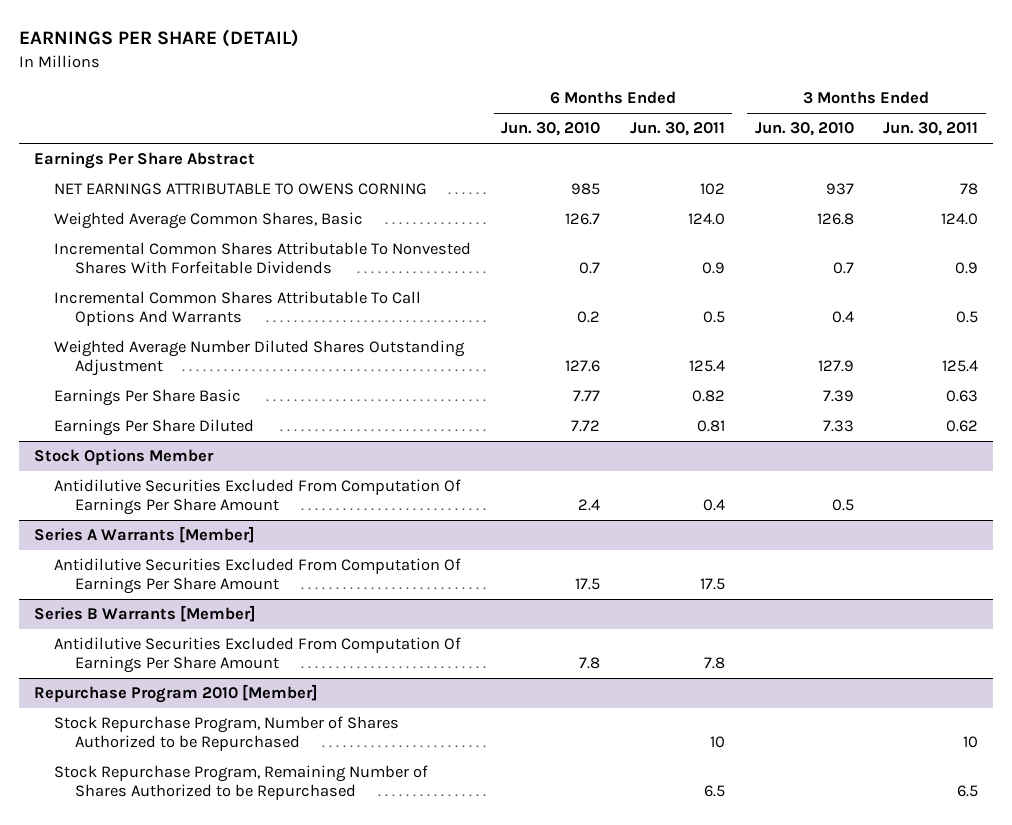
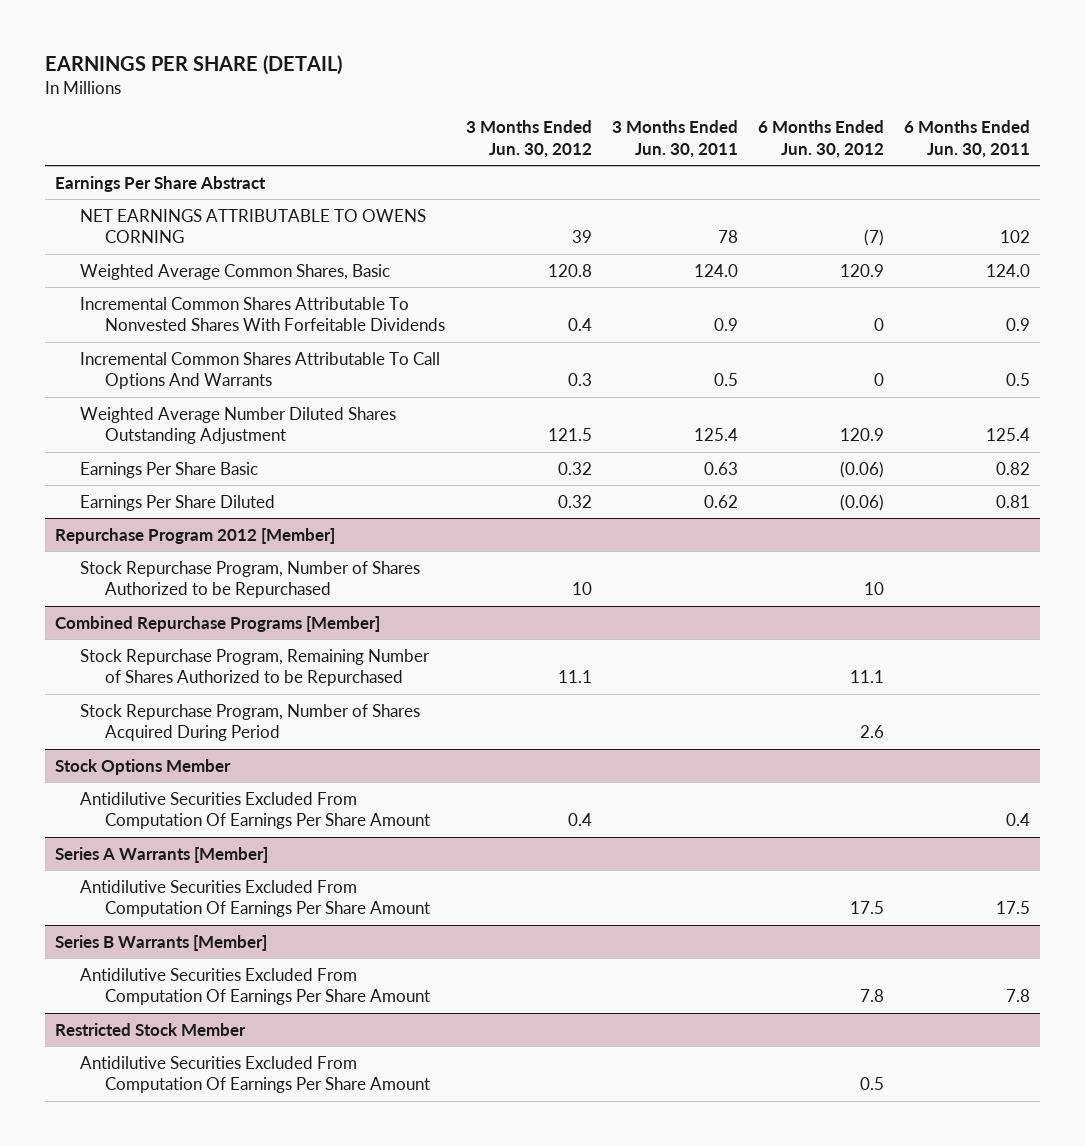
[501,122,601,137] Jun. 30, 2010 -> none
[754,122,854,137] Jun. 30, 2010 -> none
none -> [465,120,592,158] 3 Months Ended Jun. 30, 2012
none -> [757,120,884,158] 6 Months Ended Jun. 30, 2012
none -> [55,527,336,544] Repurchase Program 2012 [Member]
none -> [80,560,421,599] Stock Repurchase Program, Number of Shares Authorized to be Repurchased
none -> [55,615,381,632] Combined Repurchase Programs [Member]
none -> [80,648,431,687] Stock Repurchase Program, Remaining Number of Shares Authorized to be Repurchased
none -> [80,703,421,742] Stock Repurchase Program, Number of Shares Acquired During Period
[33,684,318,704] Repurchase Program 2010 [Member] -> none
[54,716,400,752] Stock Repurchase Program, Number of Shares Authorized to be Repurchased -> none
[54,765,429,801] Stock Repurchase Program, Remaining Number of Shares Authorized to be Repurchased -> none
none -> [55,1022,247,1036] Restricted Stock Member
none -> [80,1055,431,1094] Antidilutive Securities Excluded From Computation Of Earnings Per Share Amount

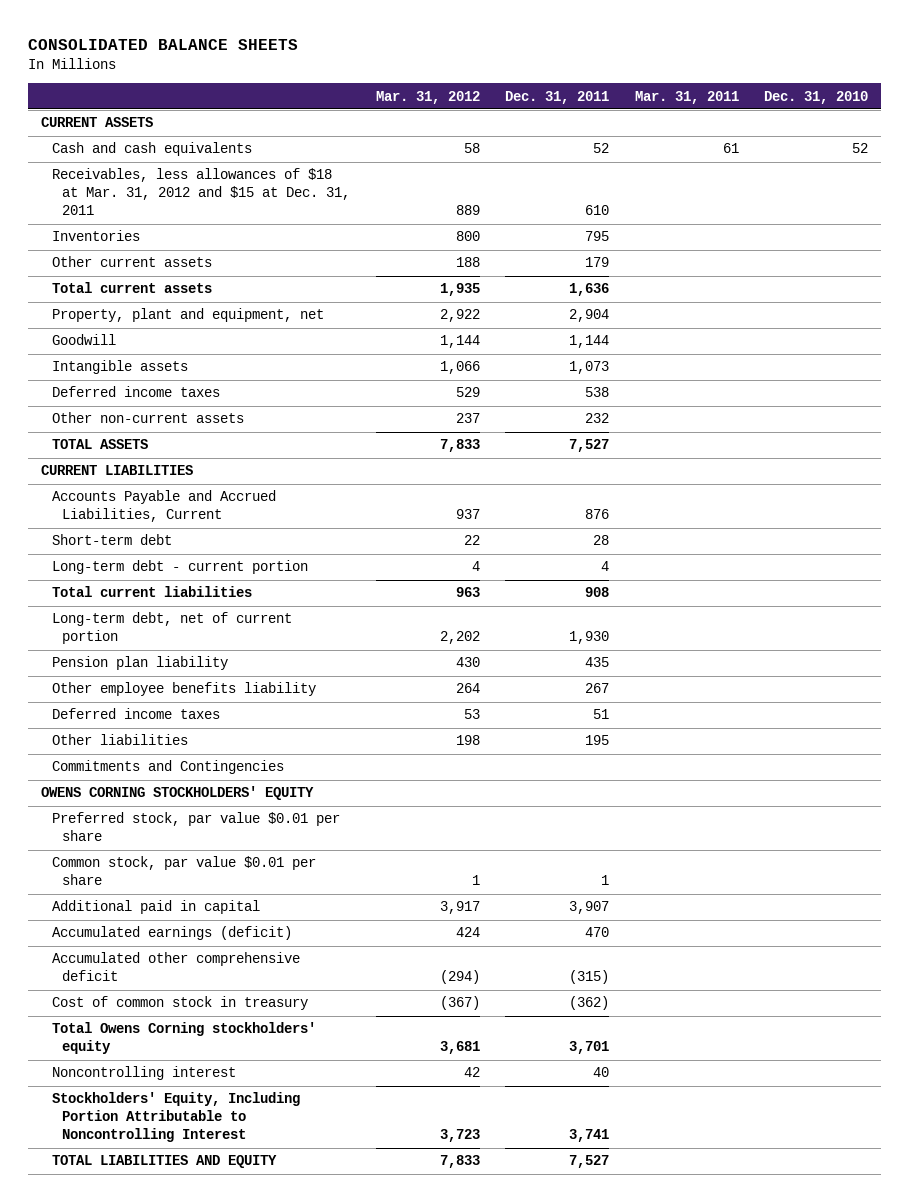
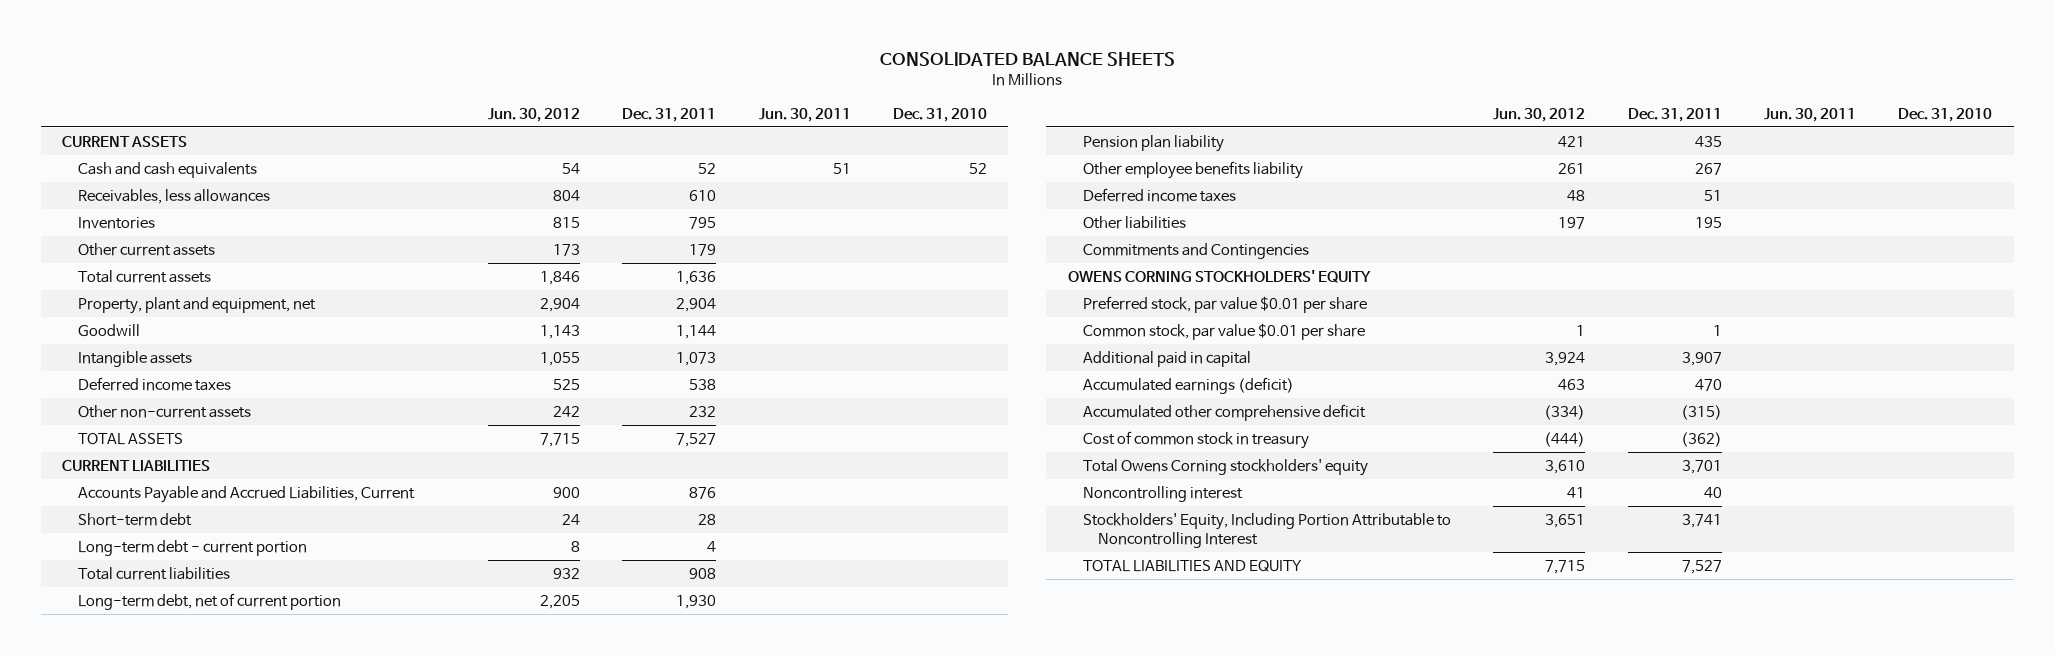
[375,90,480,104] Mar. 31, 2012 -> none
[634,90,739,104] Mar. 31, 2011 -> none
none -> [488,108,581,123] Jun. 30, 2012
none -> [758,108,851,123] Jun. 30, 2011
[51,168,351,216] Receivables, less allowances of $18 at Mar. 31, 2012 and $15 at Dec. 31, 2011 -> [77,188,270,204] Receivables, less allowances

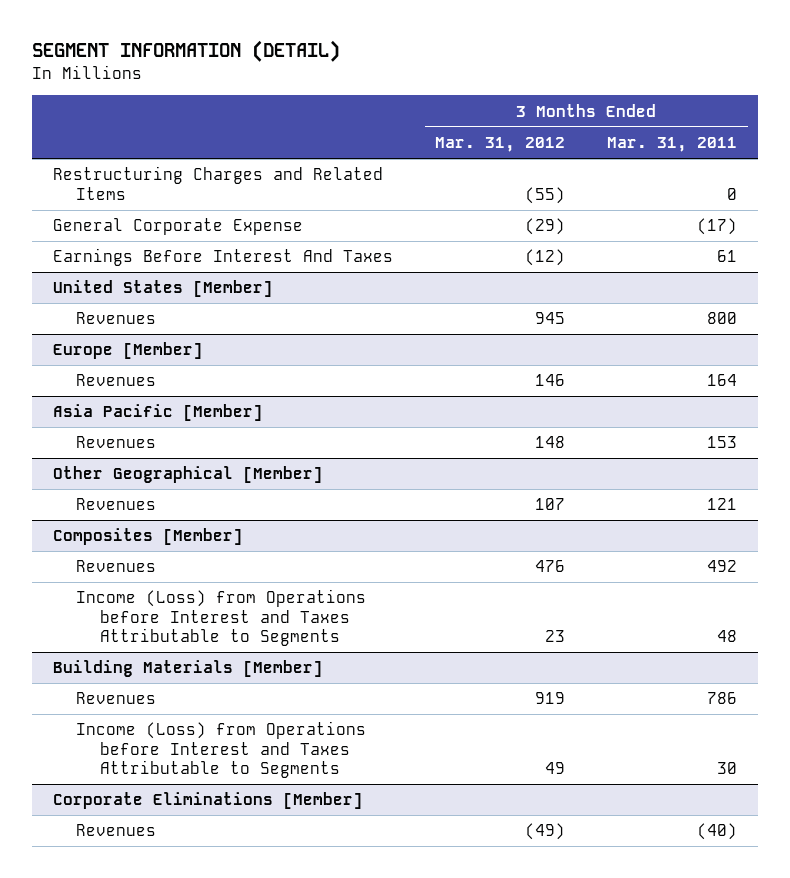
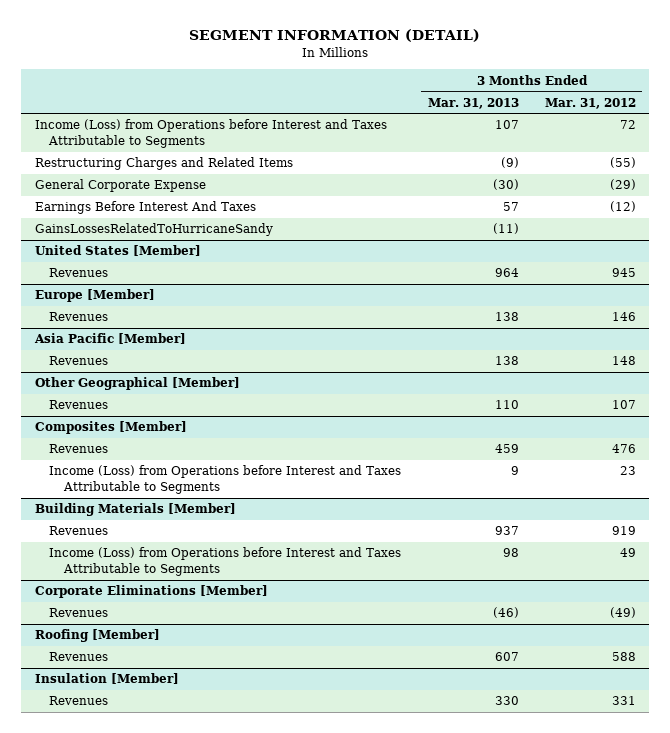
[607,136,738,152] Mar. 31, 2011 -> none
none -> [427,97,519,109] Mar. 31, 2013
none -> [34,119,387,149] Income (Loss) from Operations before Interest and Taxes Attributable to Segments
none -> [34,223,273,237] GainsLossesRelatedToHurricaneSandy
none -> [34,629,160,643] Roofing [Member]
none -> [49,652,109,662] Revenues
none -> [34,673,179,685] Insulation [Member]
none -> [49,696,109,706] Revenues

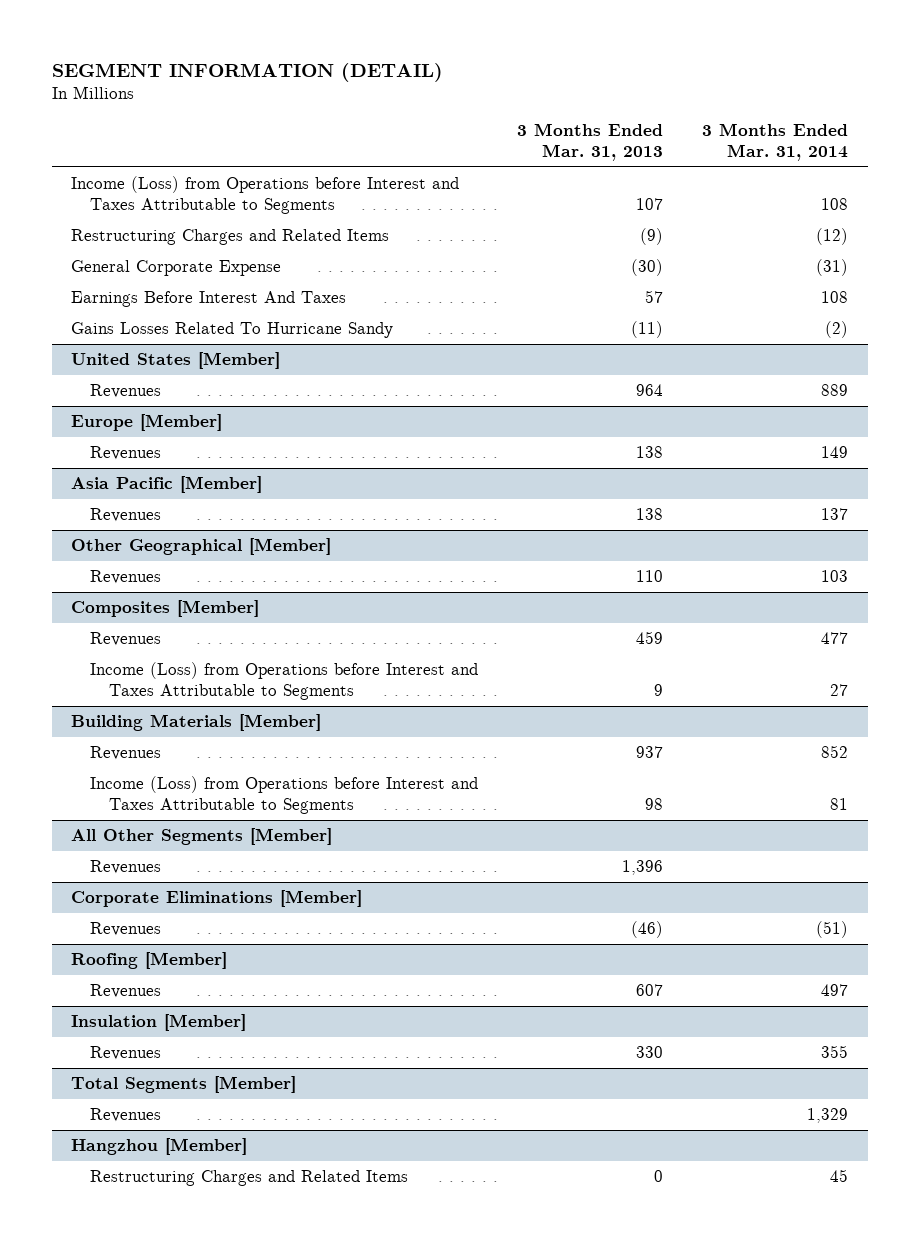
[544,97,636,109] Mar. 31, 2012 -> none
none -> [702,123,849,162] 3 Months Ended Mar. 31, 2014
[34,223,273,237] GainsLossesRelatedToHurricaneSandy -> [71,321,394,338] Gains Losses Related To Hurricane Sandy
none -> [71,827,333,845] All Other Segments [Member]
none -> [89,859,161,874] Revenues
none -> [71,1075,297,1093] Total Segments [Member]
none -> [89,1107,161,1122] Revenues
none -> [71,1137,248,1155] Hangzhou [Member]
none -> [89,1169,408,1186] Restructuring Charges and Related Items

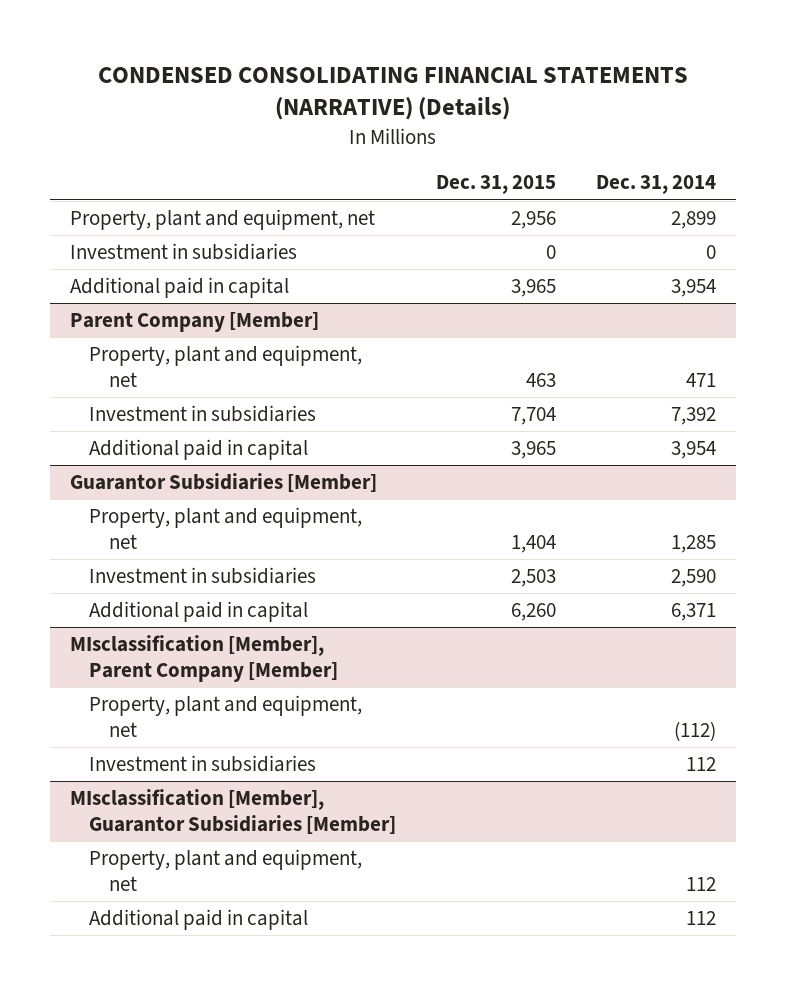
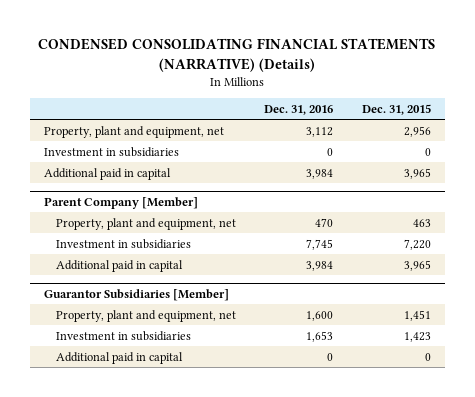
[595,175,716,195] Dec. 31, 2014 -> none
none -> [264,104,334,115] Dec. 31, 2016
[511,407,557,426] 7,704 -> [403,238,431,250] 7,220
[69,635,339,683] MIsclassification [Member], Parent Company [Member] -> none
[89,695,363,738] Property, plant and equipment, net -> none
[89,755,317,773] Investment in subsidiaries -> none
[69,789,397,835] MIsclassification [Member], Guarantor Subsidiaries [Member] -> none
[89,849,363,892] Property, plant and equipment, net -> none
[89,909,309,931] Additional paid in capital -> none
[511,535,557,554] 1,404 -> [403,309,431,321] 1,451
[511,569,557,588] 2,503 -> [403,331,431,342] 1,423
[511,603,557,622] 6,260 -> [424,352,431,361] 0

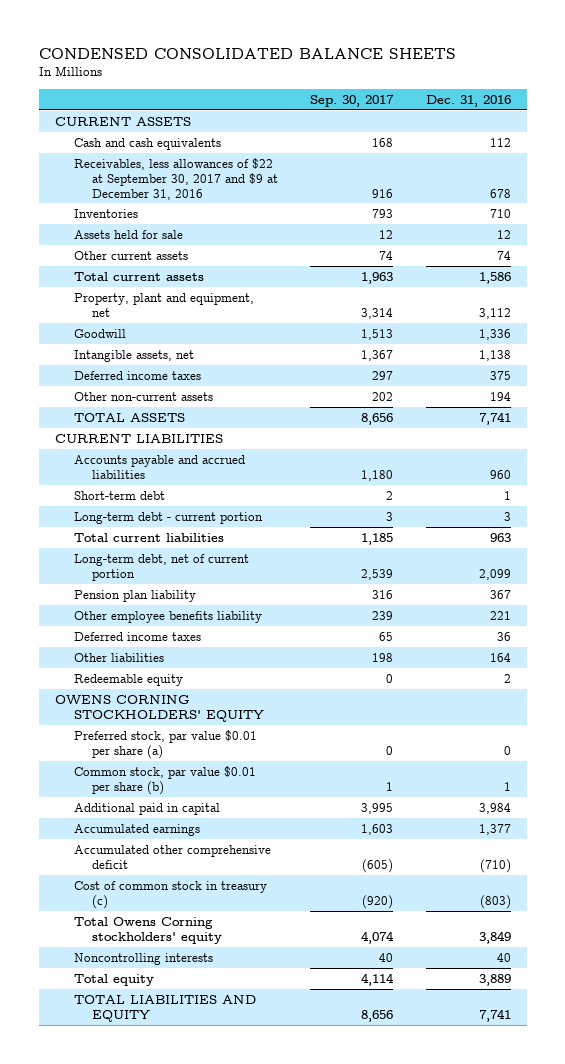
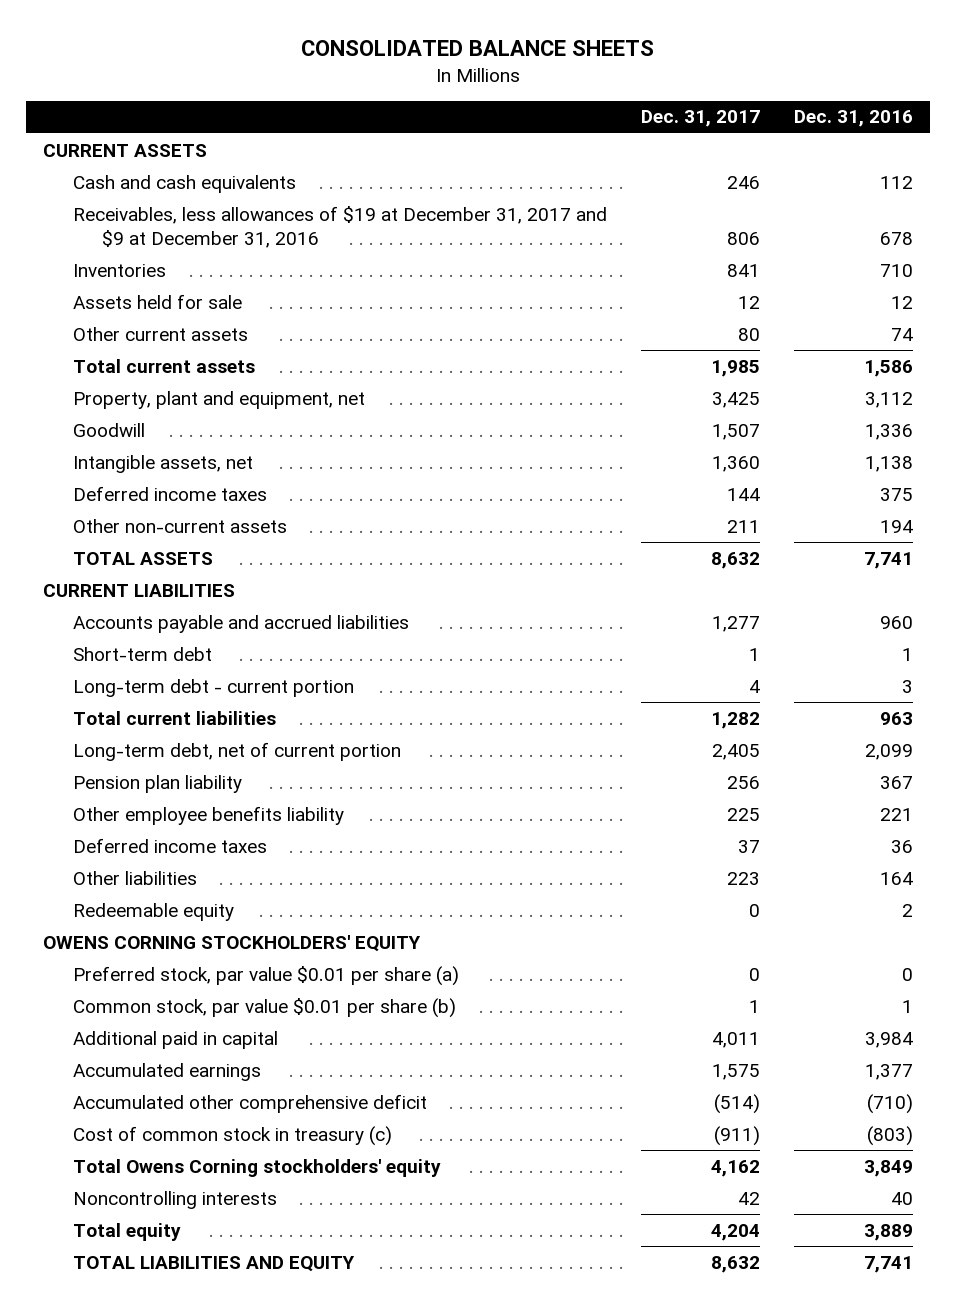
[38,47,456,59] CONDENSED CONSOLIDATED BALANCE SHEETS -> [300,39,654,56] CONSOLIDATED BALANCE SHEETS
[310,94,395,107] Sep. 30, 2017 -> none
none -> [640,110,760,128] Dec. 31, 2017
[73,157,279,200] Receivables, less allowances of $22 at September 30, 2017 and $9 at December 31, 2016 -> [72,205,607,248] Receivables, less allowances of $19 at December 31, 2017 and $9 at December 31, 2016

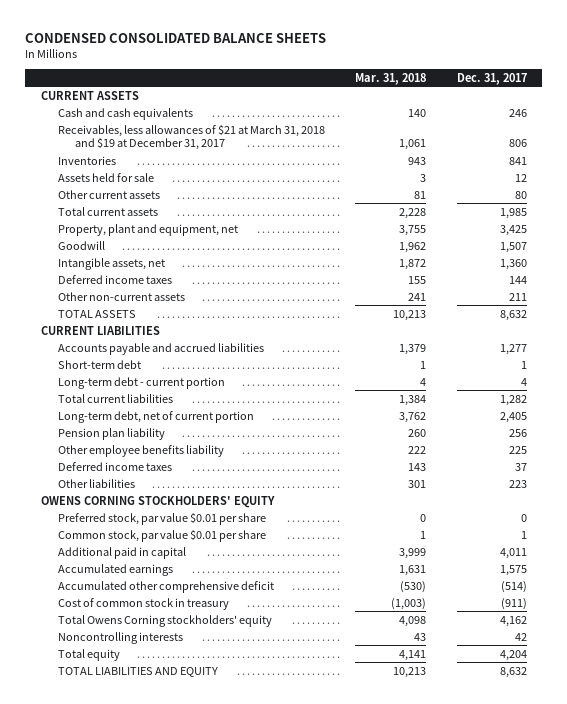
[300,39,654,56] CONSOLIDATED BALANCE SHEETS -> [25,32,327,43] CONDENSED CONSOLIDATED BALANCE SHEETS
[793,110,913,128] Dec. 31, 2016 -> none
none -> [355,72,427,85] Mar. 31, 2018
[72,205,607,248] Receivables, less allowances of $19 at December 31, 2017 and $9 at December 31, 2016 -> [57,123,325,151] Receivables, less allowances of $21 at March 31, 2018 and $19 at December 31, 2017
[72,902,234,921] Redeemable equity -> none
[72,965,459,986] Preferred stock, par value $0.01 per share (a) -> [57,511,266,525] Preferred stock, par value $0.01 per share
[72,997,456,1018] Common stock, par value $0.01 per share (b) -> [57,528,266,542] Common stock, par value $0.01 per share
[72,1125,392,1146] Cost of common stock in treasury (c) -> [57,597,229,610] Cost of common stock in treasury

